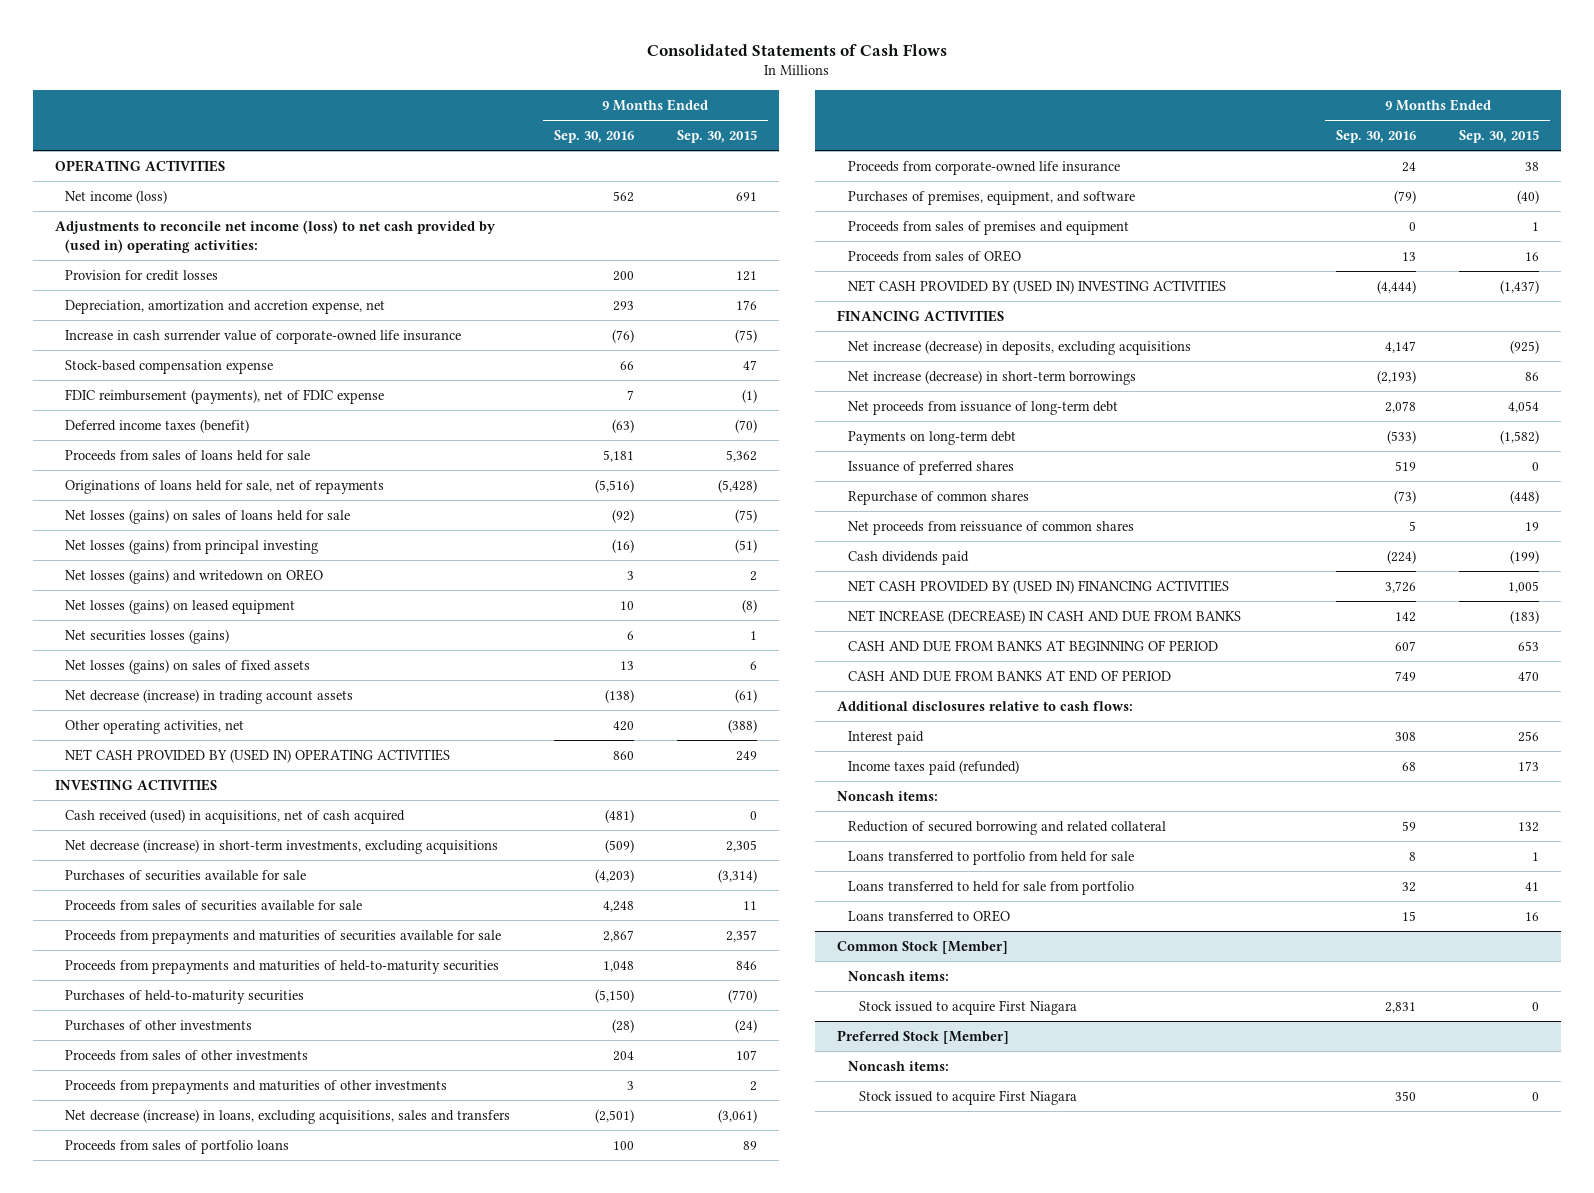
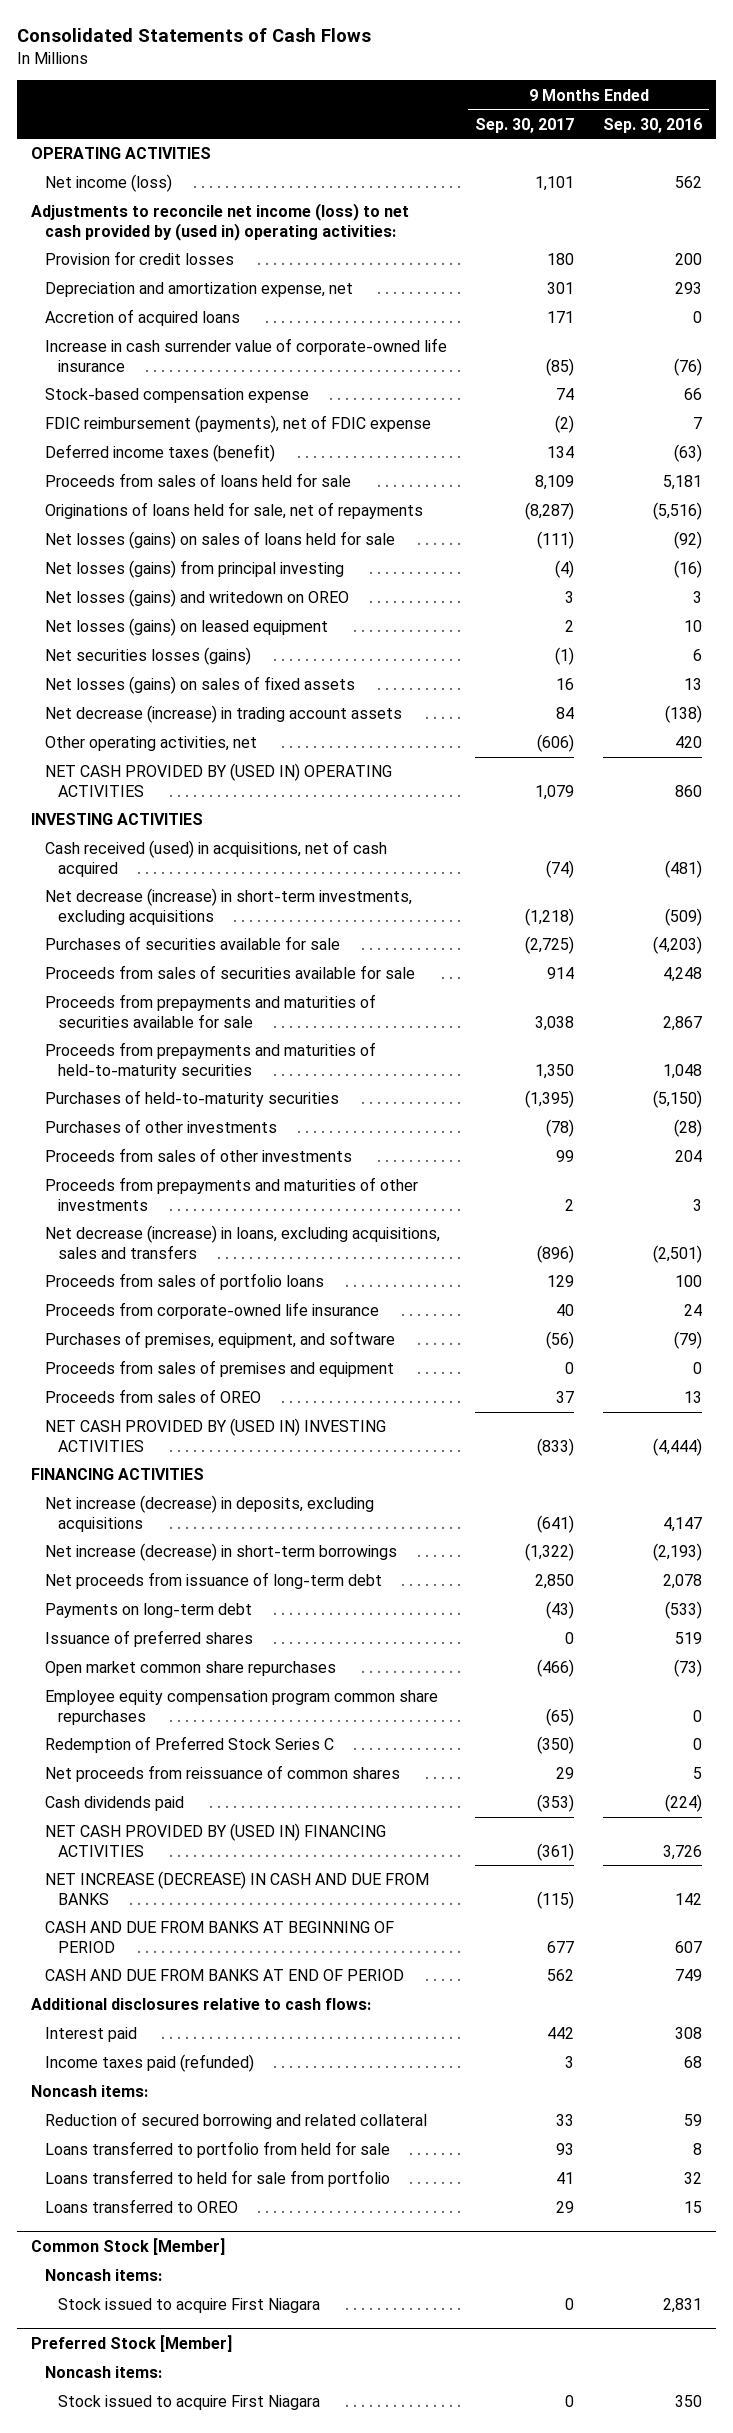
[677,130,758,144] Sep. 30, 2015 -> none
none -> [475,117,575,133] Sep. 30, 2017
[65,299,386,314] Depreciation, amortization and accretion expense, net -> [44,282,353,298] Depreciation and amortization expense, net
none -> [44,309,240,327] Accretion of acquired loans
[847,490,1029,505] Repurchase of common shares -> [44,1661,336,1677] Open market common share repurchases
none -> [44,1690,438,1725] Employee equity compensation program common share repurchases
none -> [44,1736,334,1754] Redemption of Preferred Stock Series C

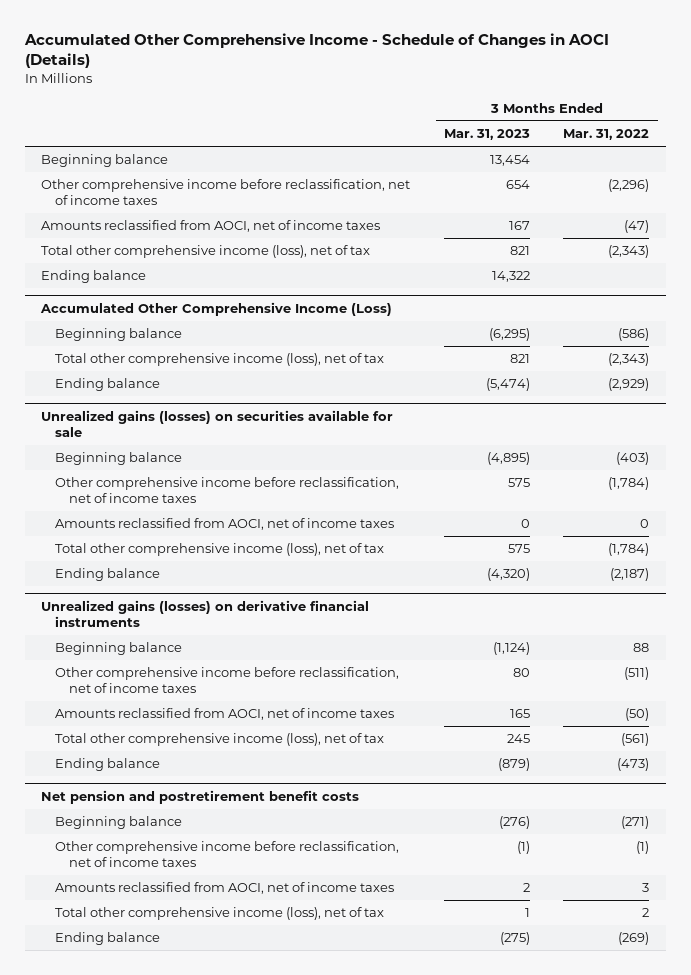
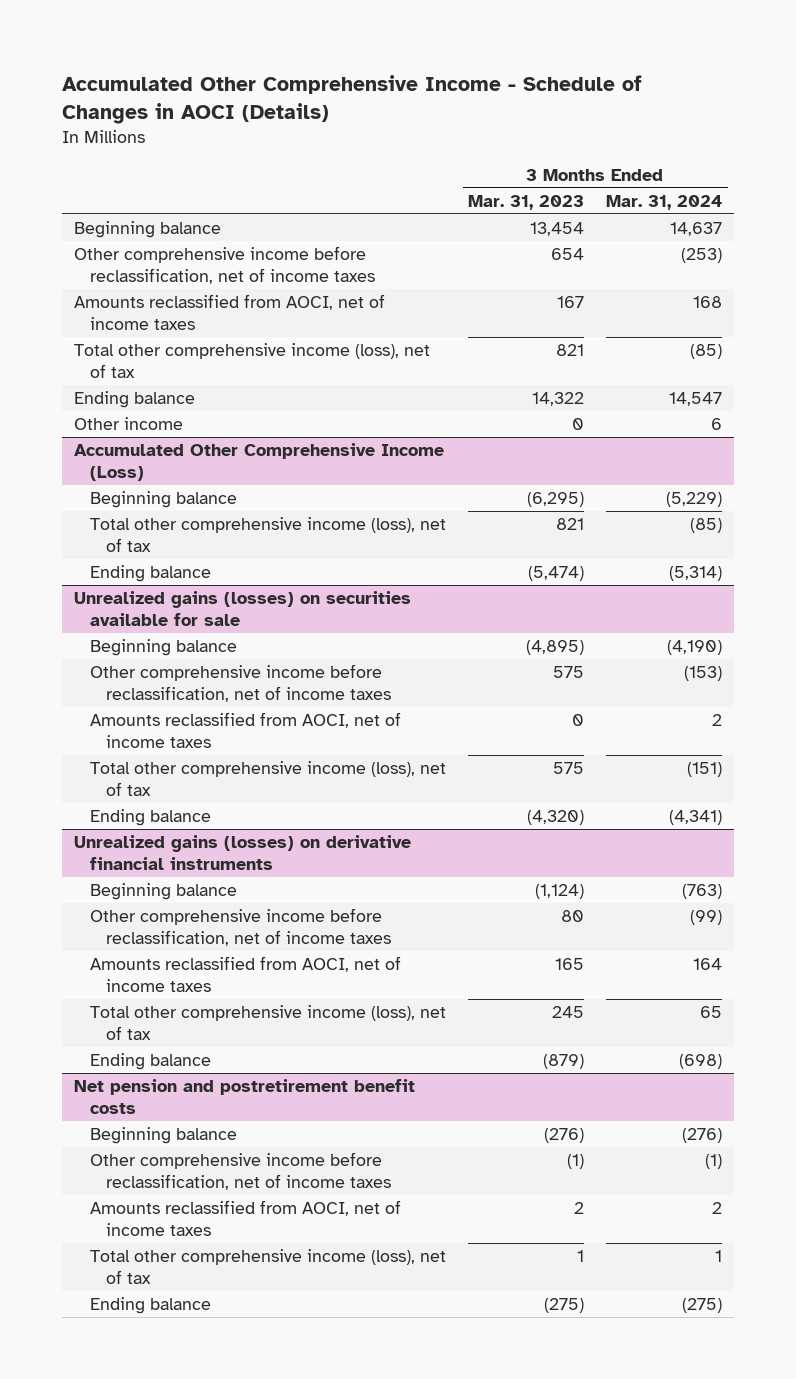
[563,129,650,141] Mar. 31, 2022 -> none
none -> [606,194,723,210] Mar. 31, 2024
none -> [73,417,183,431] Other income

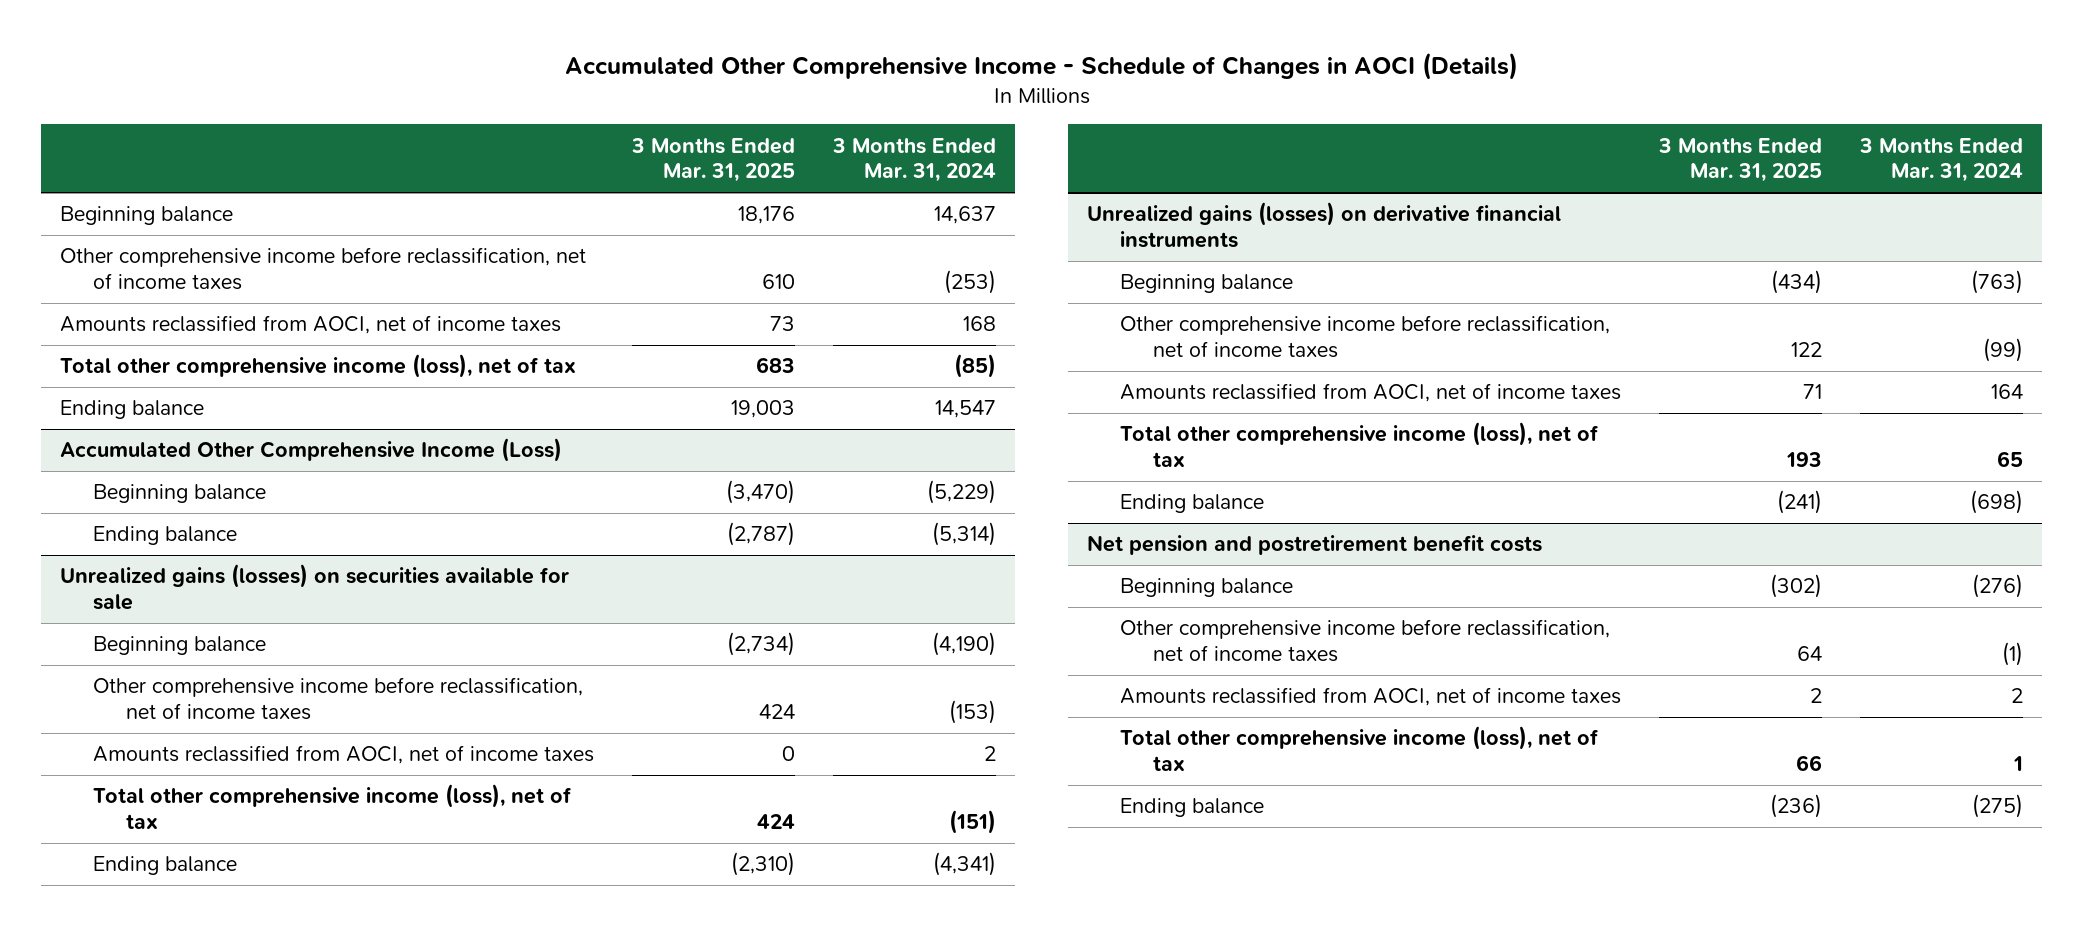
[468,194,585,210] Mar. 31, 2023 -> none
none -> [631,137,796,183] 3 Months Ended Mar. 31, 2025
[73,417,183,431] Other income -> none
[89,517,446,552] Total other comprehensive income (loss), net of tax -> none

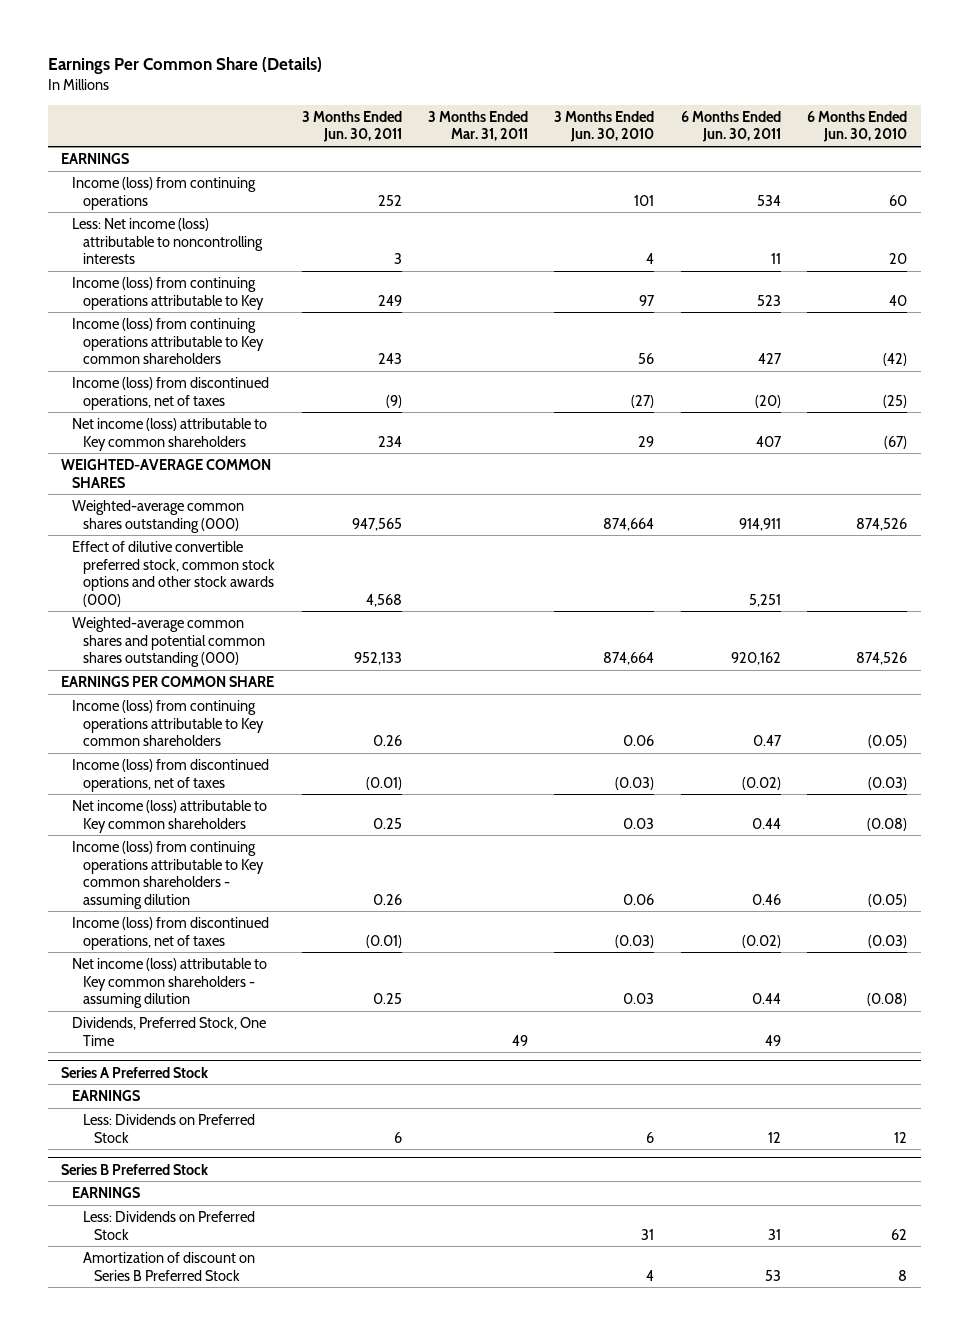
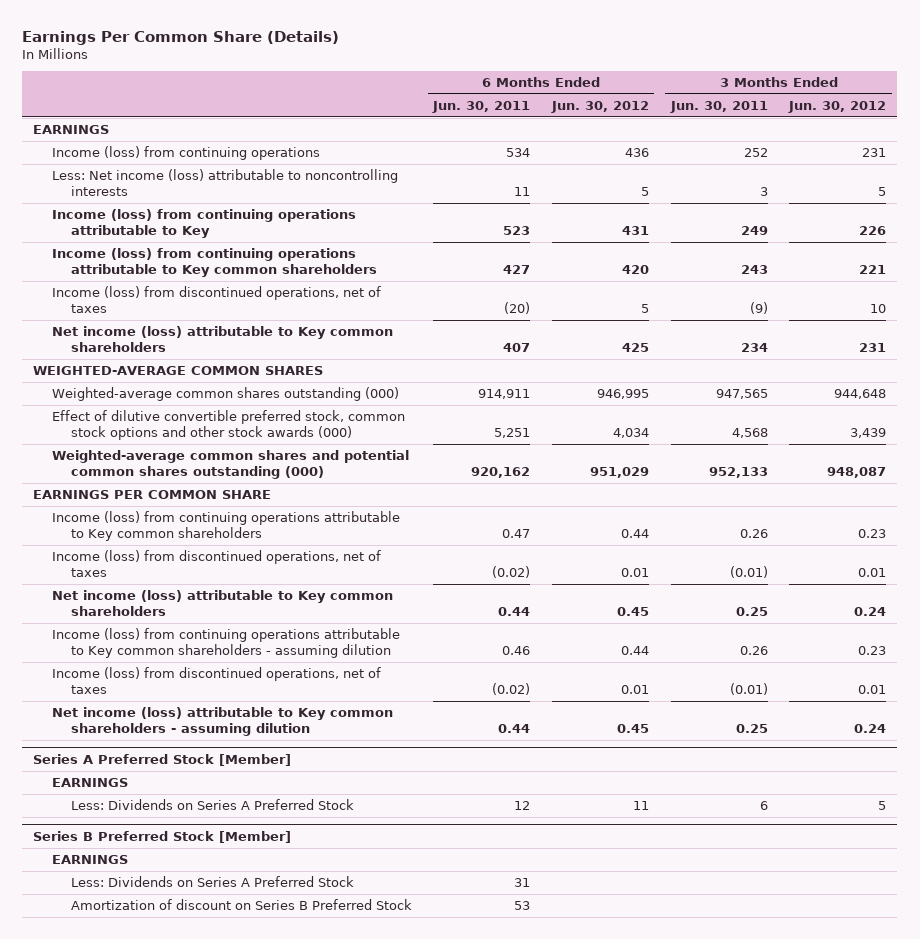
[428,110,529,142] 3 Months Ended Mar. 31, 2011 -> none
[554,110,655,143] 3 Months Ended Jun. 30, 2010 -> none
[807,110,908,143] 6 Months Ended Jun. 30, 2010 -> none
none -> [550,100,649,113] Jun. 30, 2012
none -> [788,100,887,113] Jun. 30, 2012
[72,1016,267,1046] Dividends, Preferred Stock, One Time -> none
[60,1066,208,1078] Series A Preferred Stock -> [33,753,292,766] Series A Preferred Stock [Member]
[83,1113,256,1143] Less: Dividends on Preferred Stock -> [70,798,354,810] Less: Dividends on Series A Preferred Stock
[60,1163,208,1175] Series B Preferred Stock -> [33,830,292,843] Series B Preferred Stock [Member]
[83,1210,256,1240] Less: Dividends on Preferred Stock -> [70,875,354,887] Less: Dividends on Series A Preferred Stock

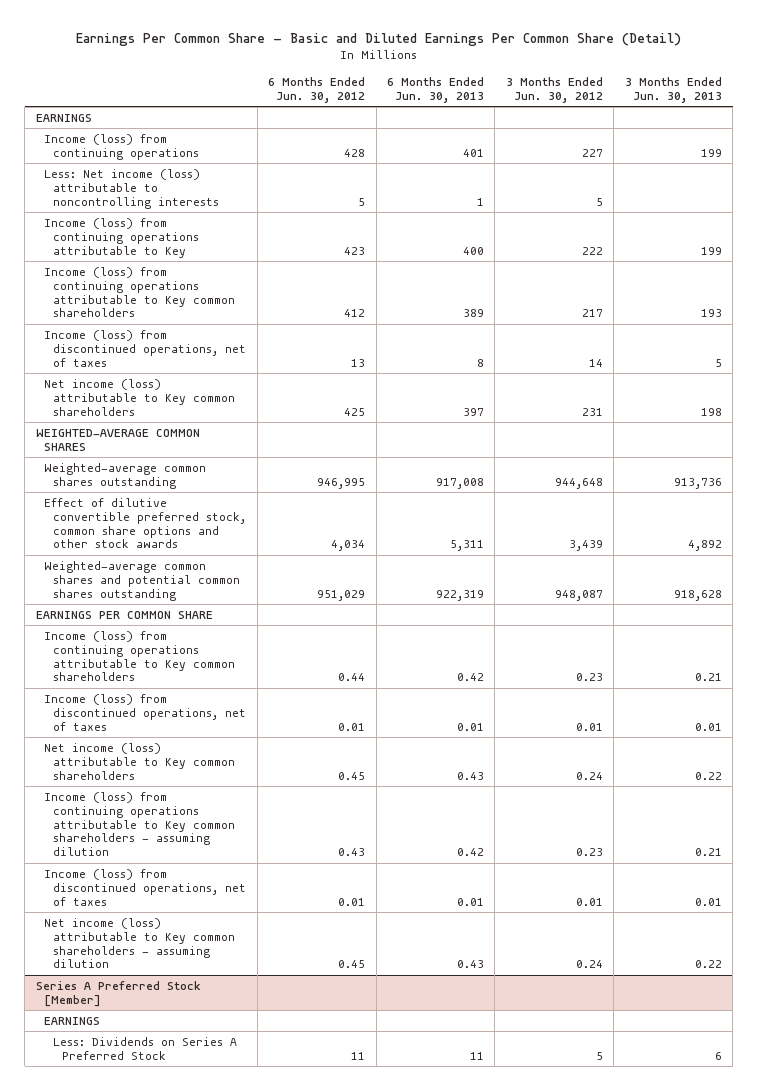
[22,30,340,45] Earnings Per Common Share (Details) -> [75,33,681,47] Earnings Per Common Share - Basic and Diluted Earnings Per Common Share (Detail)
[432,100,531,113] Jun. 30, 2011 -> none
[669,100,768,113] Jun. 30, 2011 -> none
none -> [386,76,484,103] 6 Months Ended Jun. 30, 2013
none -> [624,76,722,103] 3 Months Ended Jun. 30, 2013
[624,147,649,157] 436 -> [344,148,366,157] 428
[862,147,887,157] 231 -> [581,148,603,157] 227
[621,225,649,235] 431 -> [344,246,366,255] 423
[859,225,887,235] 226 -> [581,246,603,255] 222
[621,264,649,274] 420 -> [344,309,366,318] 412
[859,264,887,274] 221 -> [581,309,603,318] 217
[640,303,649,313] 5 -> [351,358,366,367] 13
[870,303,887,313] 10 -> [588,358,603,367] 14
[51,386,399,401] Weighted-average common shares outstanding (000) -> [44,462,207,489] Weighted-average common shares outstanding
[51,409,405,440] Effect of dilutive convertible preferred stock, common stock options and other stock awards (000) -> [44,497,247,549] Effect of dilutive convertible preferred stock, common share options and other stock awards
[51,449,409,479] Weighted-average common shares and potential common shares outstanding (000) -> [44,560,241,601] Weighted-average common shares and potential common shares outstanding
[620,645,649,655] 0.44 -> [338,848,366,857] 0.43
[33,830,292,843] Series B Preferred Stock [Member] -> none
[51,854,128,864] EARNINGS -> none
[70,875,354,887] Less: Dividends on Series A Preferred Stock -> none
[70,898,412,910] Amortization of discount on Series B Preferred Stock -> none

